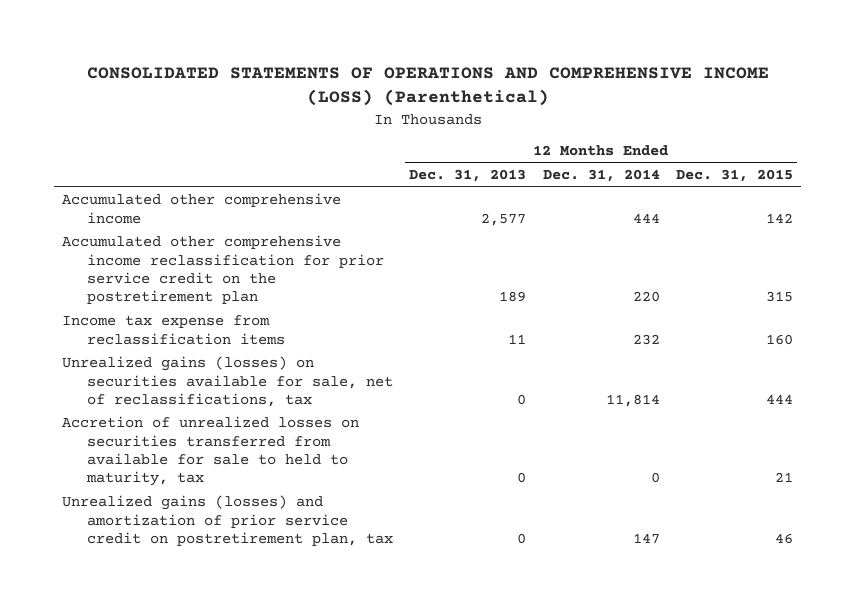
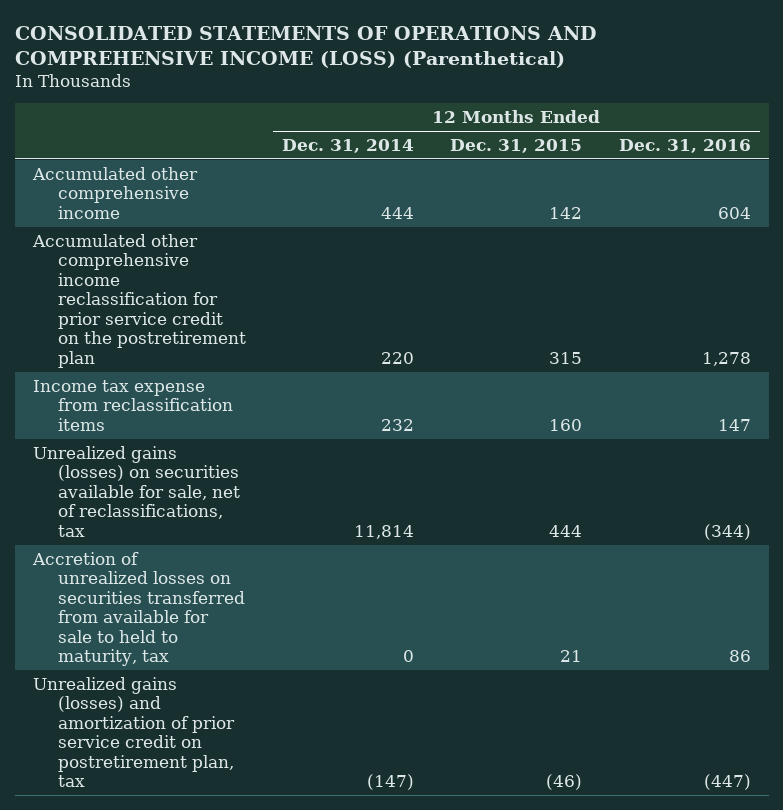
[409,169,527,183] Dec. 31, 2013 -> none
none -> [618,138,751,153] Dec. 31, 2016
[632,532,660,544] 147 -> [367,774,415,791] (147)
[775,532,794,544] 46 -> [546,774,583,791] (46)

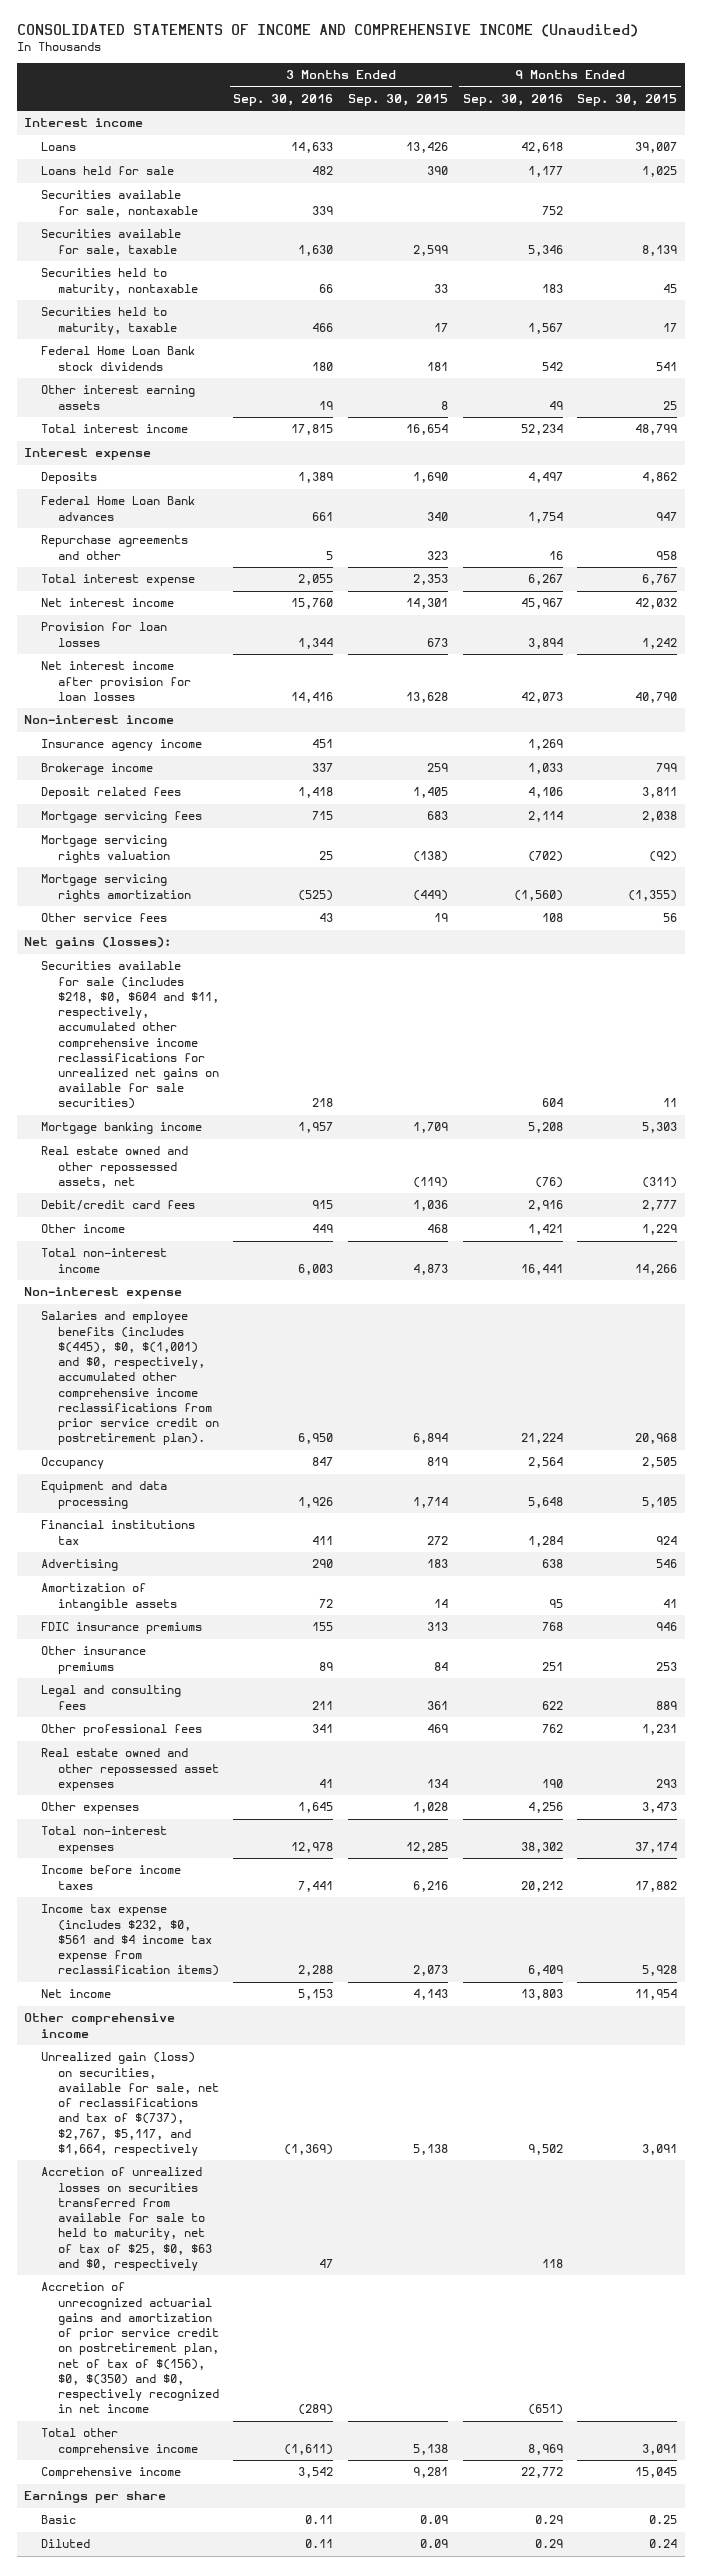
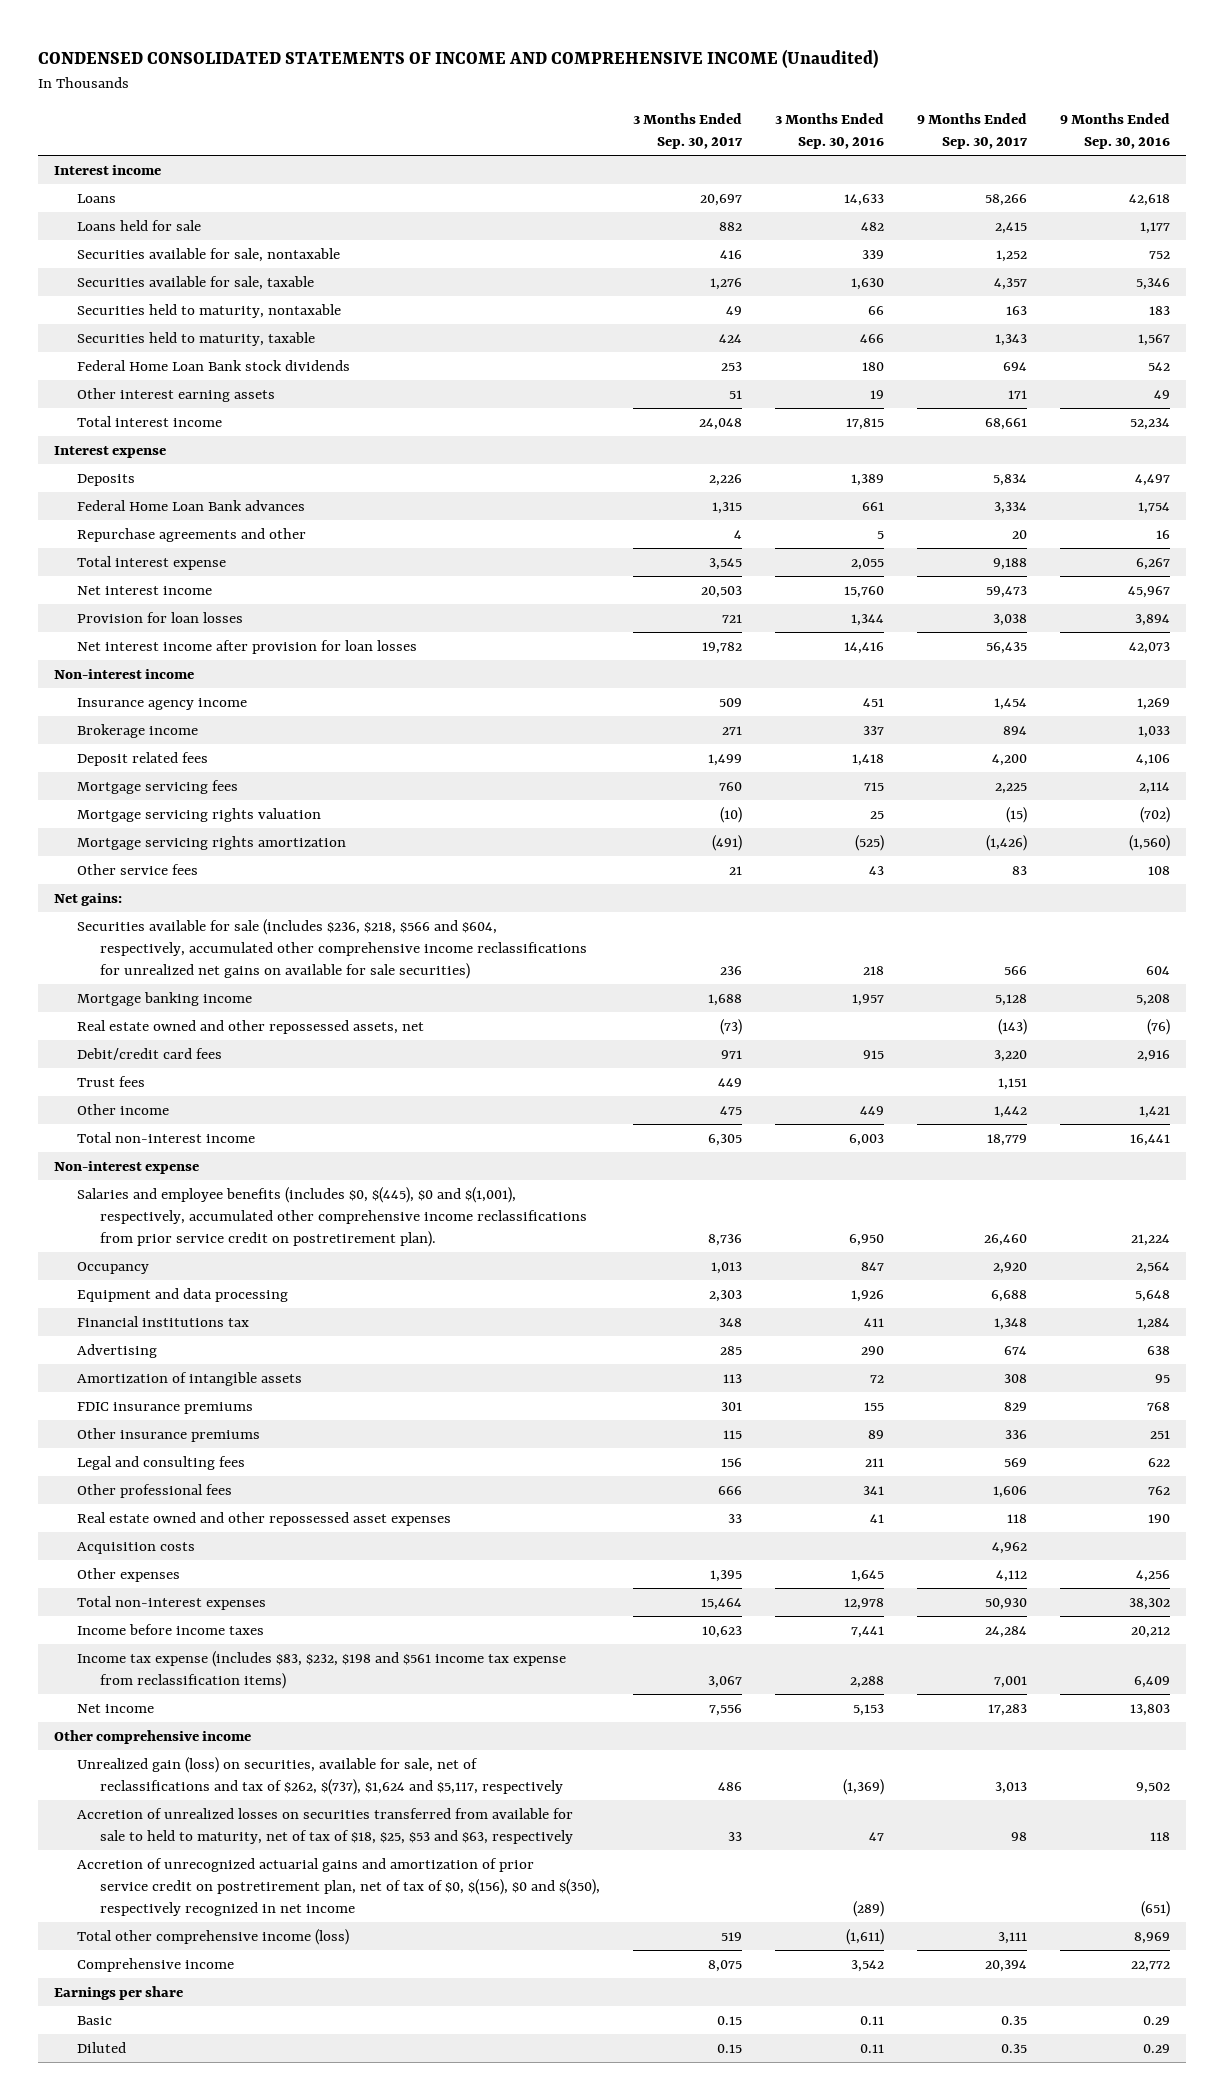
[16,24,638,38] CONSOLIDATED STATEMENTS OF INCOME AND COMPREHENSIVE INCOME (Unaudited) -> [37,49,878,69] CONDENSED CONSOLIDATED STATEMENTS OF INCOME AND COMPREHENSIVE INCOME (Unaudited)
[347,93,448,106] Sep. 30, 2015 -> none
[577,93,678,106] Sep. 30, 2015 -> none
none -> [632,112,743,149] 3 Months Ended Sep. 30, 2017
none -> [916,112,1028,149] 9 Months Ended Sep. 30, 2017
[24,937,172,950] Net gains (losses): -> [54,892,123,906] Net gains:
[40,961,219,1110] Securities available for sale (includes $218, $0, $604 and $11, respectively, accumulated other comprehensive income reclassifications for unrealized net gains on available for sale securities) -> [76,918,587,980] Securities available for sale (includes $236, $218, $566 and $604, respectively, accumulated other comprehensive income reclassifications for unrealized net gains on available for sale securities)
none -> [76,1075,145,1087] Trust fees
[40,1311,219,1446] Salaries and employee benefits (includes $(445), $0, $(1,001) and $0, respectively, accumulated other comprehensive income reclassifications from prior service credit on postretirement plan). -> [76,1186,587,1248] Salaries and employee benefits (includes $0, $(445), $0 and $(1,001), respectively, accumulated other comprehensive income reclassifications from prior service credit on postretirement plan).
none -> [76,1541,195,1554] Acquisition costs
[40,1904,219,1977] Income tax expense (includes $232, $0, $561 and $4 income tax expense from reclassification items) -> [76,1650,566,1690] Income tax expense (includes $83, $232, $198 and $561 income tax expense from reclassification items)
[40,2052,219,2156] Unrealized gain (loss) on securities, available for sale, net of reclassifications and tax of $(737), $2,767, $5,117, and $1,664, respectively -> [76,1756,563,1796] Unrealized gain (loss) on securities, available for sale, net of reclassifications and tax of $262, $(737), $1,624 and $5,117, respectively
[40,2167,212,2271] Accretion of unrealized losses on securities transferred from available for sale to held to maturity, net of tax of $25, $0, $63 and $0, respectively -> [76,1807,573,1845] Accretion of unrealized losses on securities transferred from available for sale to held to maturity, net of tax of $18, $25, $53 and $63, respectively
[40,2282,219,2414] Accretion of unrecognized actuarial gains and amortization of prior service credit on postretirement plan, net of tax of $(156), $0, $(350) and $0, respectively recognized in net income -> [76,1857,600,1917] Accretion of unrecognized actuarial gains and amortization of prior service credit on postretirement plan, net of tax of $0, $(156), $0 and $(350), respectively recognized in net income
[40,2428,198,2456] Total other comprehensive income -> [76,1928,349,1945] Total other comprehensive income (loss)

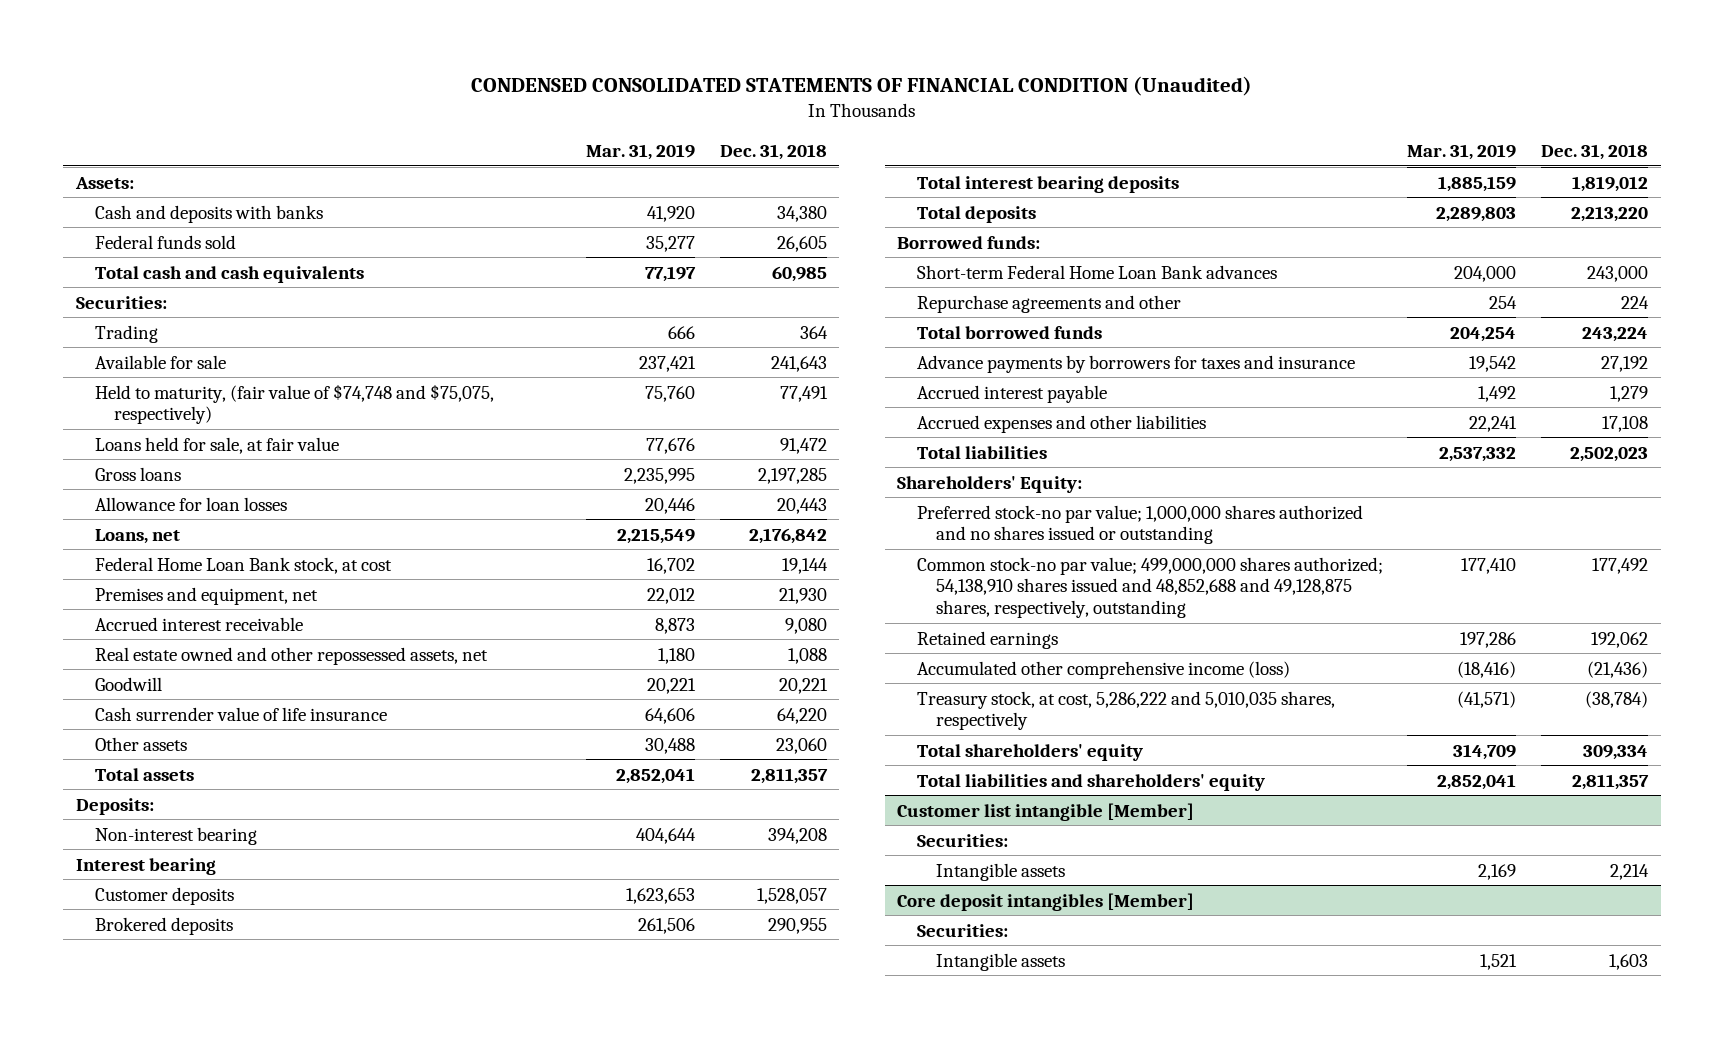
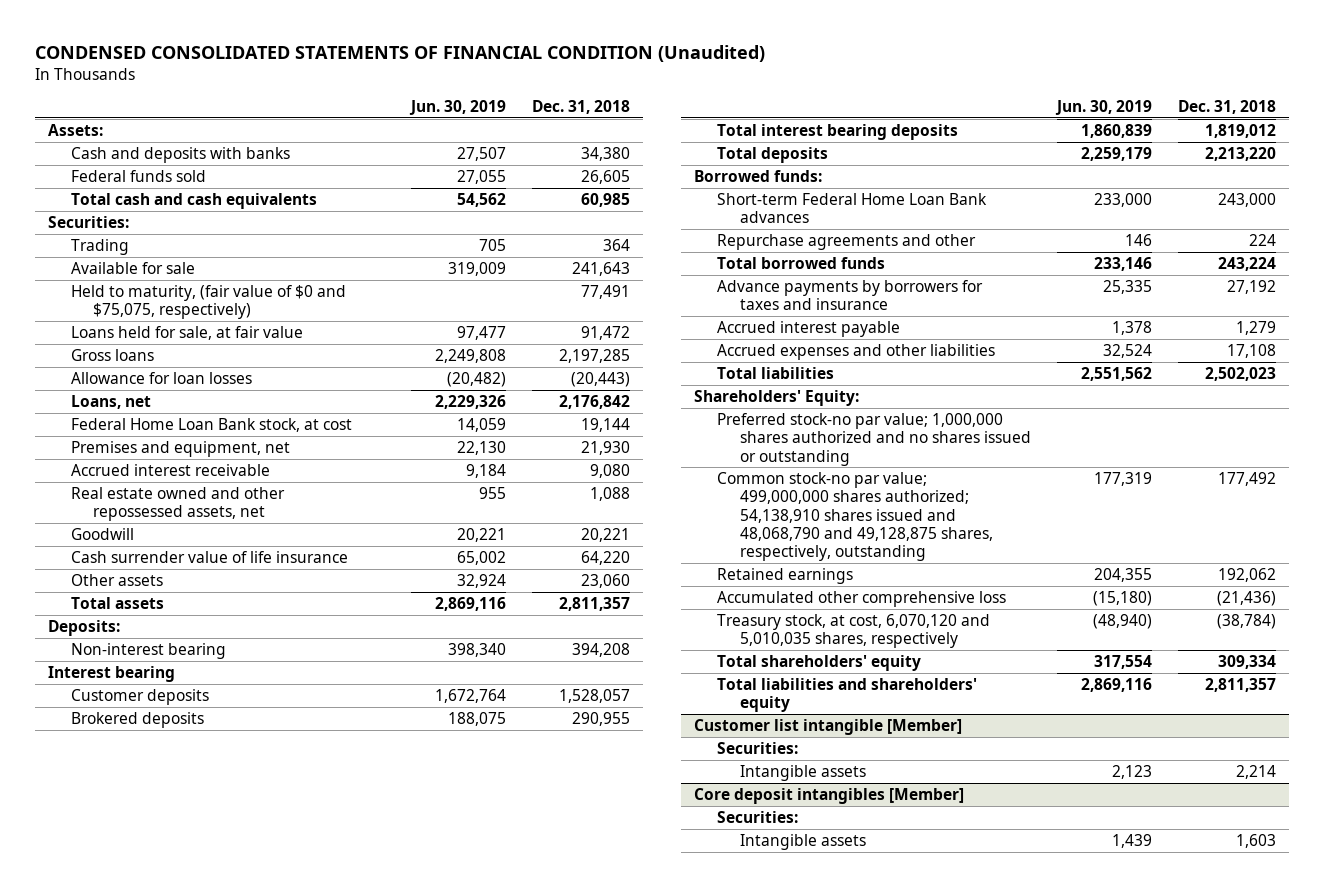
[585,143,695,160] Mar. 31, 2019 -> none
none -> [408,99,506,115] Jun. 30, 2019
[94,383,494,425] Held to maturity, (fair value of $74,748 and $75,075, respectively) -> [70,284,346,320] Held to maturity, (fair value of $0 and $75,075, respectively)
[776,497,827,514] 20,443 -> [570,371,630,387] (20,443)
[916,556,1383,619] Common stock-no par value; 499,000,000 shares authorized; 54,138,910 shares issued and 48,852,688 and 49,128,875 shares, respectively, outstanding -> [717,471,993,562] Common stock-no par value; 499,000,000 shares authorized; 54,138,910 shares issued and 48,068,790 and 49,128,875 shares, respectively, outstanding
[916,660,1290,679] Accumulated other comprehensive income (loss) -> [717,590,1007,607] Accumulated other comprehensive loss
[916,690,1335,731] Treasury stock, at cost, 5,286,222 and 5,010,035 shares, respectively -> [717,613,991,649] Treasury stock, at cost, 6,070,120 and 5,010,035 shares, respectively

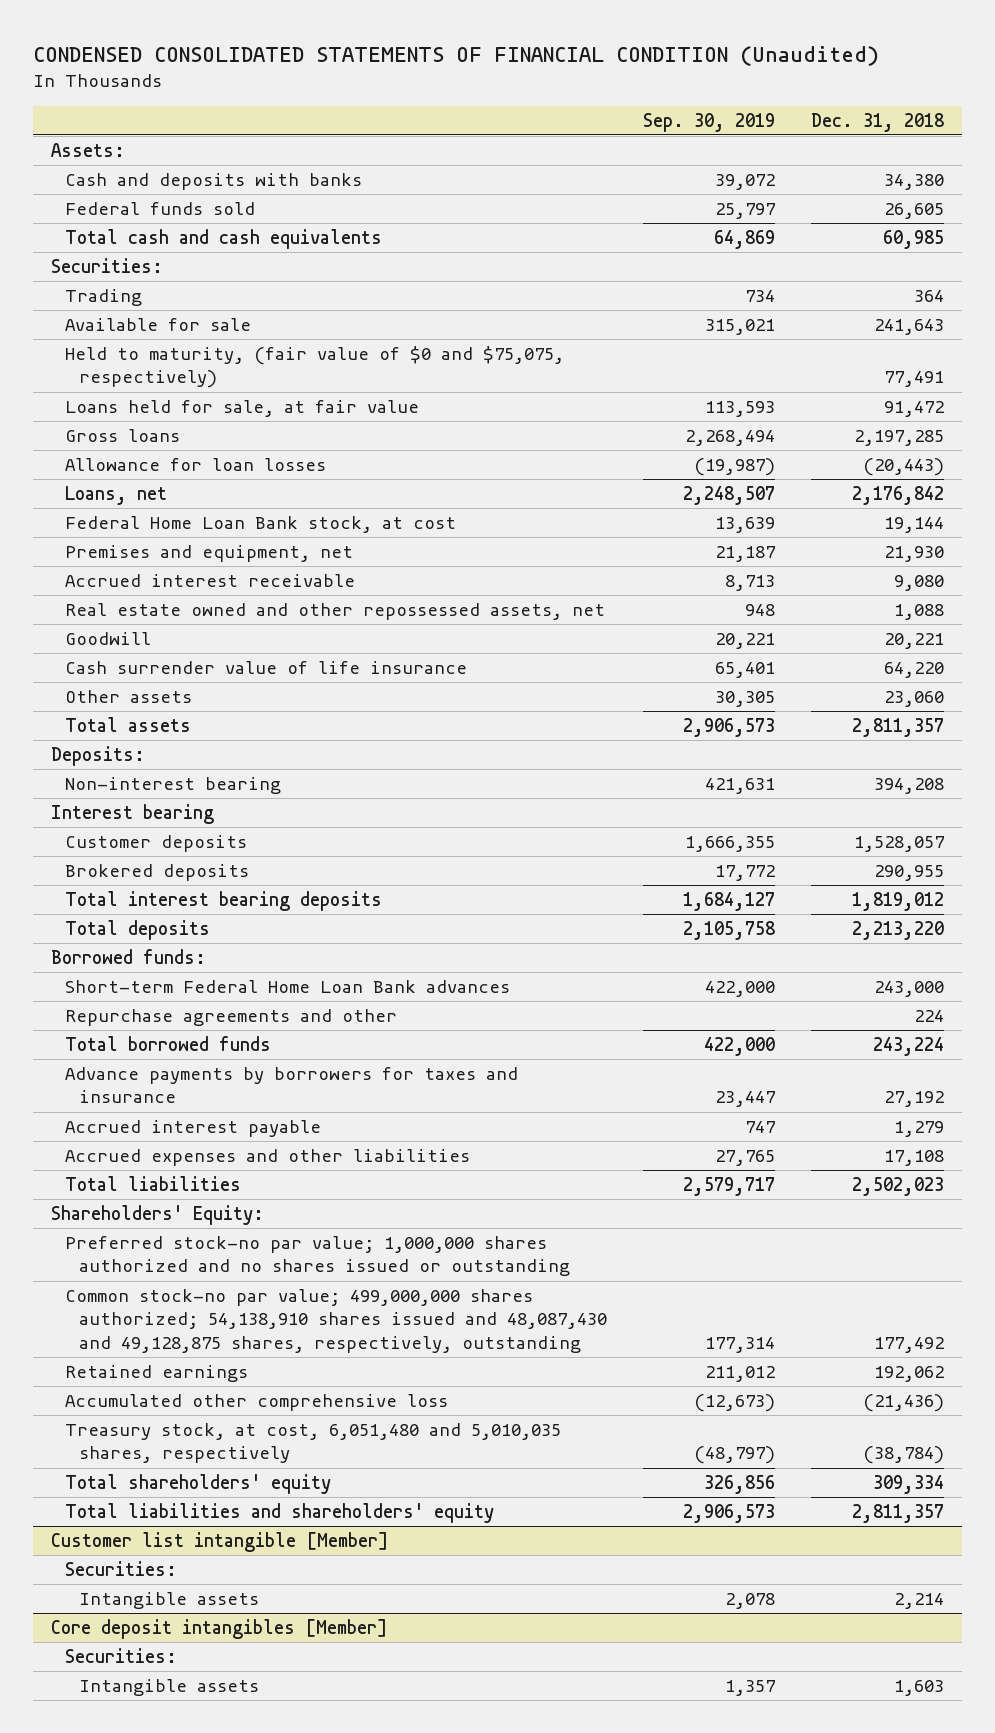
[408,99,506,115] Jun. 30, 2019 -> none
none -> [643,112,776,132] Sep. 30, 2019
[717,471,993,562] Common stock-no par value; 499,000,000 shares authorized; 54,138,910 shares issued and 48,068,790 and 49,128,875 shares, respectively, outstanding -> [64,1289,608,1353] Common stock-no par value; 499,000,000 shares authorized; 54,138,910 shares issued and 48,087,430 and 49,128,875 shares, respectively, outstanding
[717,613,991,649] Treasury stock, at cost, 6,070,120 and 5,010,035 shares, respectively -> [64,1423,561,1464] Treasury stock, at cost, 6,051,480 and 5,010,035 shares, respectively

